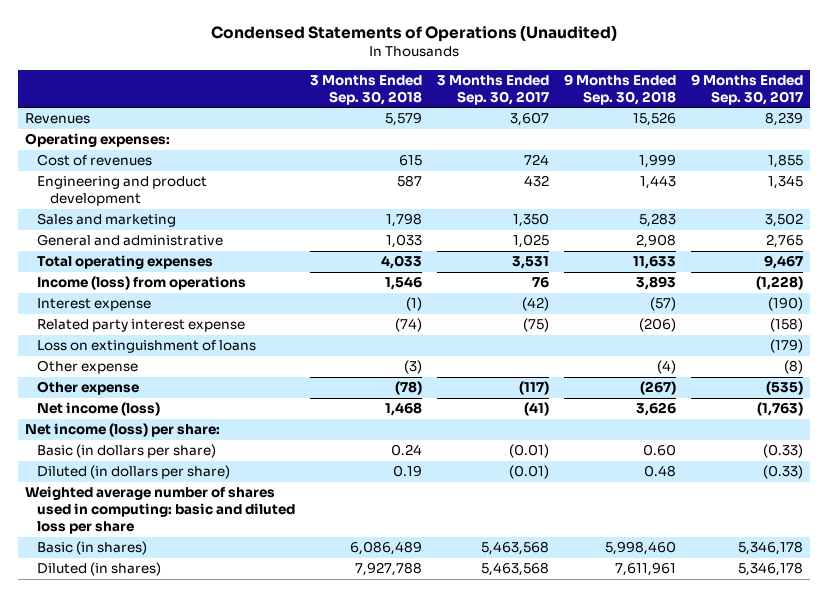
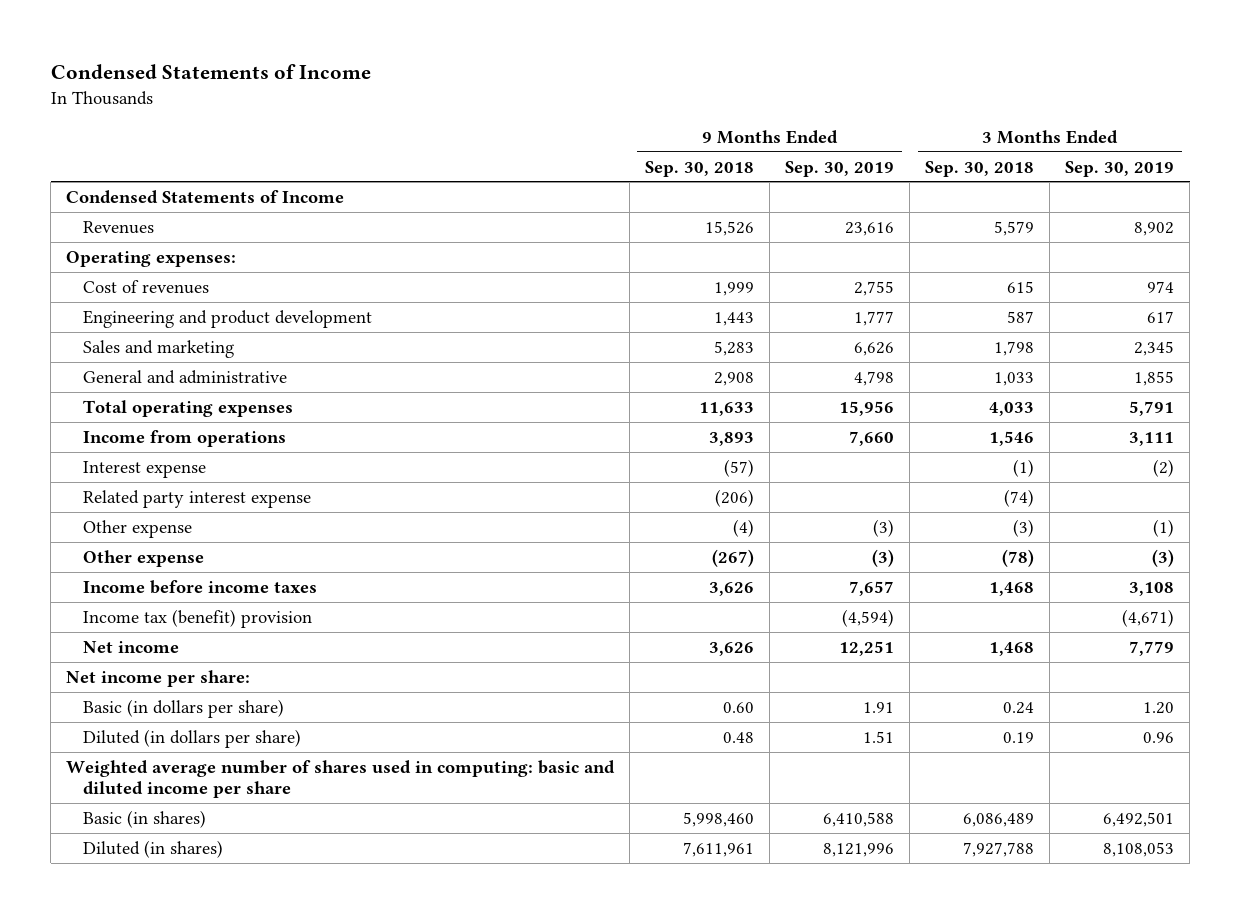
[210,25,617,43] Condensed Statements of Operations (Unaudited) -> [50,64,371,80] Condensed Statements of Income
[437,74,550,105] 3 Months Ended Sep. 30, 2017 -> none
[690,73,803,105] 9 Months Ended Sep. 30, 2017 -> none
none -> [785,160,895,177] Sep. 30, 2019
none -> [1065,160,1175,177] Sep. 30, 2019
none -> [66,189,345,204] Condensed Statements of Income
[37,276,247,291] Income (loss) from operations -> [83,429,287,447] Income from operations
[37,340,257,354] Loss on extinguishment of loans -> none
none -> [83,579,318,594] Income before income taxes
none -> [83,608,313,628] Income tax (benefit) provision
[37,402,161,417] Net income (loss) -> [83,640,180,653] Net income
[25,423,221,438] Net income (loss) per share: -> [66,669,251,687] Net income per share:
[25,486,296,535] Weighted average number of shares used in computing: basic and diluted loss per share -> [66,759,616,799] Weighted average number of shares used in computing: basic and diluted income per share

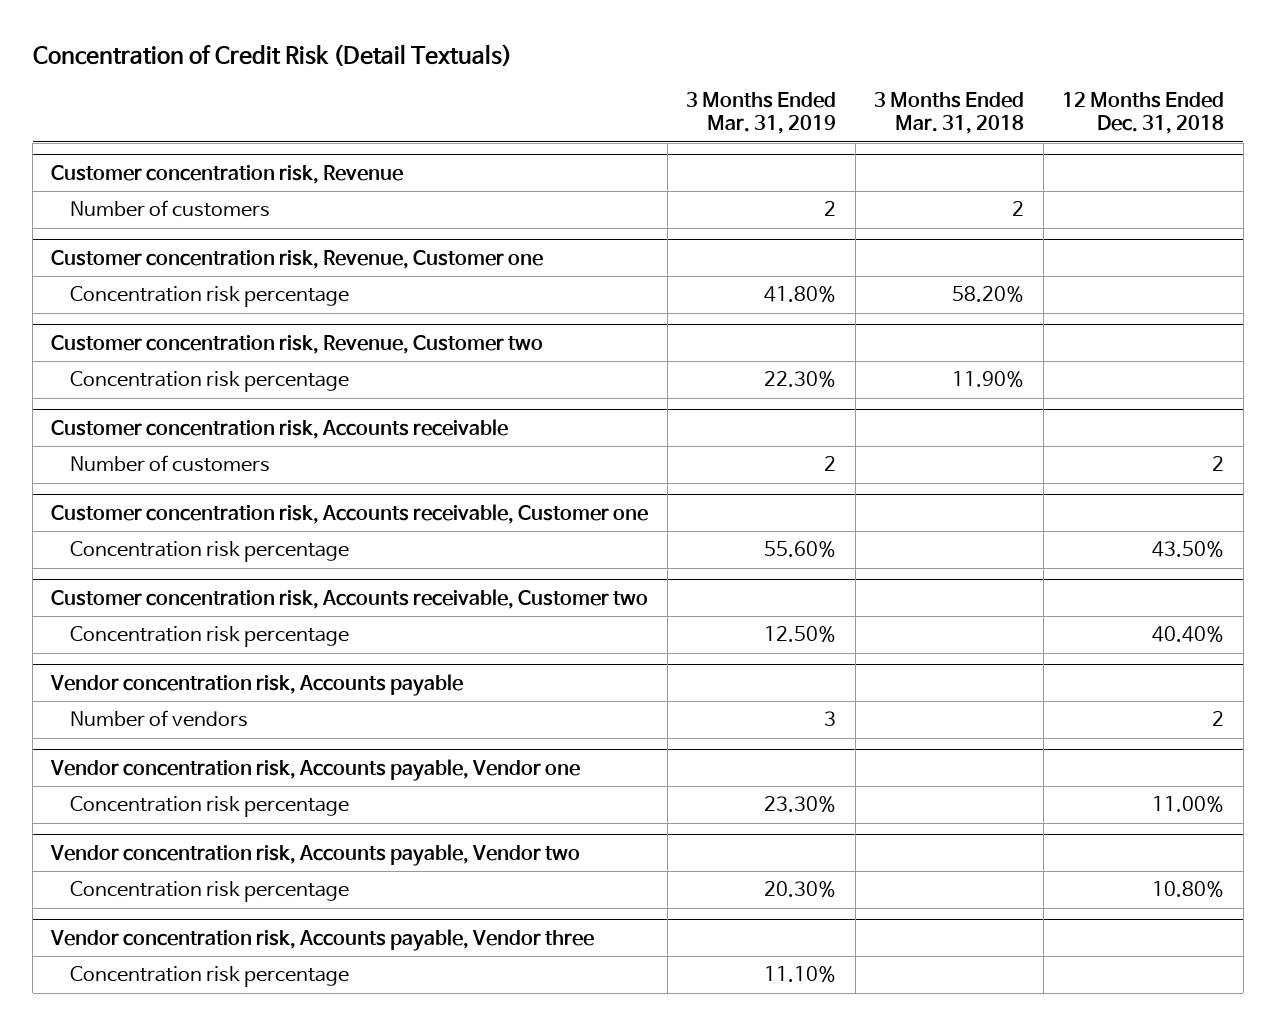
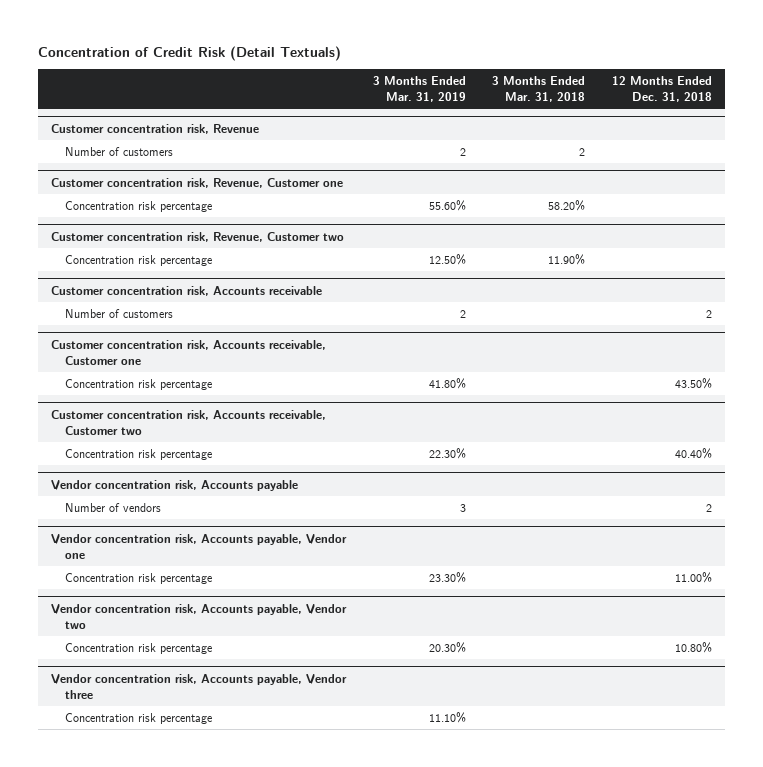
[764,286,837,303] 41.80% -> [428,199,466,211] 55.60%
[764,371,837,388] 22.30% -> [428,253,466,265] 12.50%
[764,541,837,558] 55.60% -> [428,377,466,389] 41.80%
[764,626,837,643] 12.50% -> [428,447,466,459] 22.30%

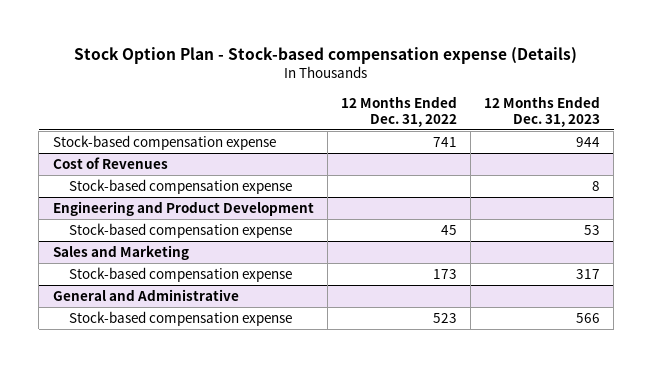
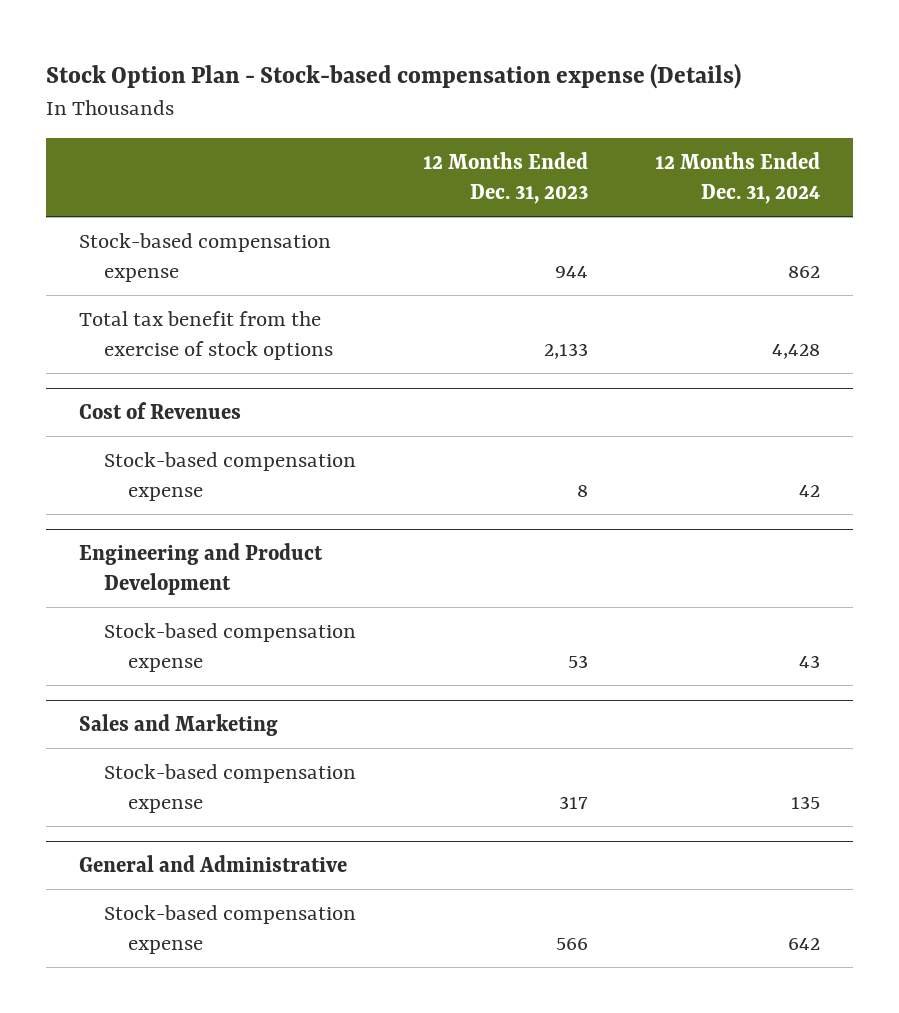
[340,95,457,128] 12 Months Ended Dec. 31, 2022 -> none
none -> [654,151,820,205] 12 Months Ended Dec. 31, 2024
none -> [79,310,333,360] Total tax benefit from the exercise of stock options

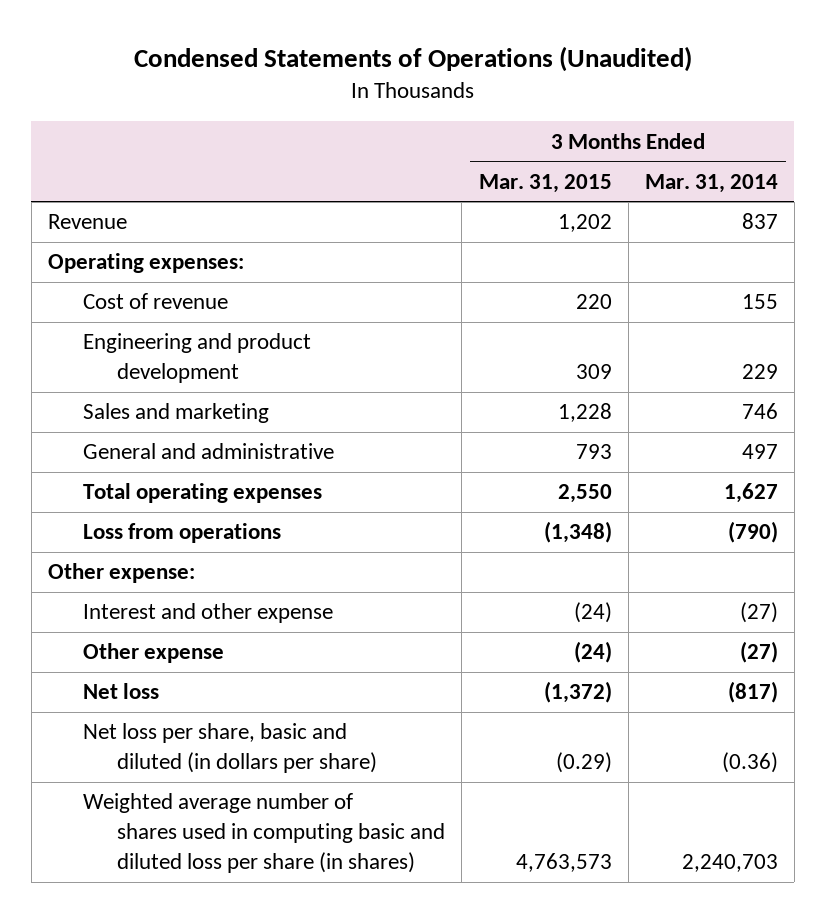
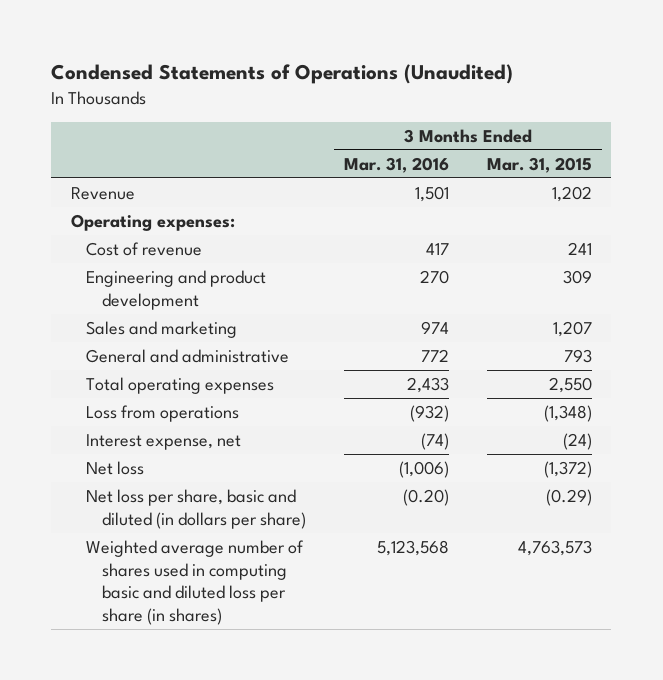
[644,173,778,193] Mar. 31, 2014 -> none
none -> [343,156,449,173] Mar. 31, 2016
[575,294,612,310] 220 -> [568,241,593,255] 241
[557,403,612,423] 1,228 -> [553,320,593,337] 1,207
[47,563,195,584] Other expense: -> none
[82,603,333,624] Interest and other expense -> none
[82,643,224,664] Other expense -> none
none -> [86,433,242,450] Interest expense, net

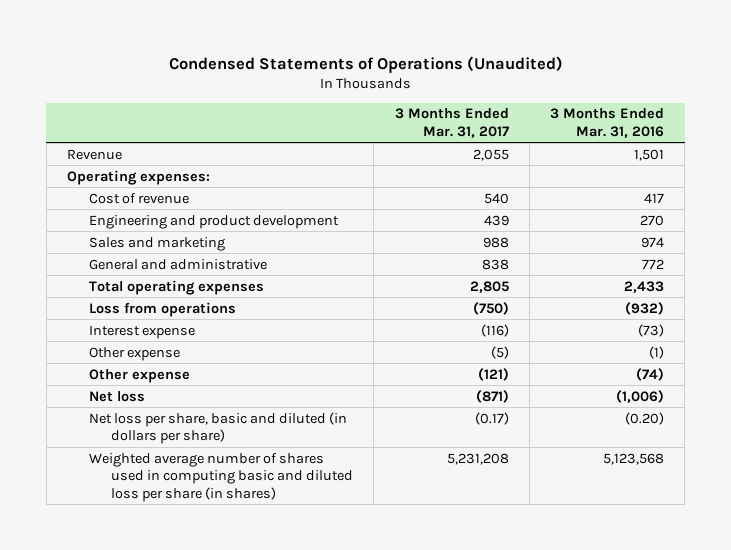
[487,156,593,173] Mar. 31, 2015 -> none
none -> [394,108,509,138] 3 Months Ended Mar. 31, 2017
[86,433,242,450] Interest expense, net -> [89,324,196,339] Interest expense
[420,432,449,450] (74) -> [638,323,665,337] (73)
none -> [89,346,181,361] Other expense
none -> [89,368,191,383] Other expense

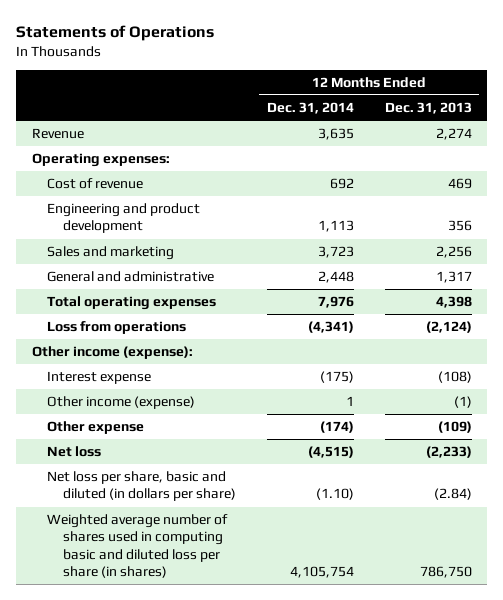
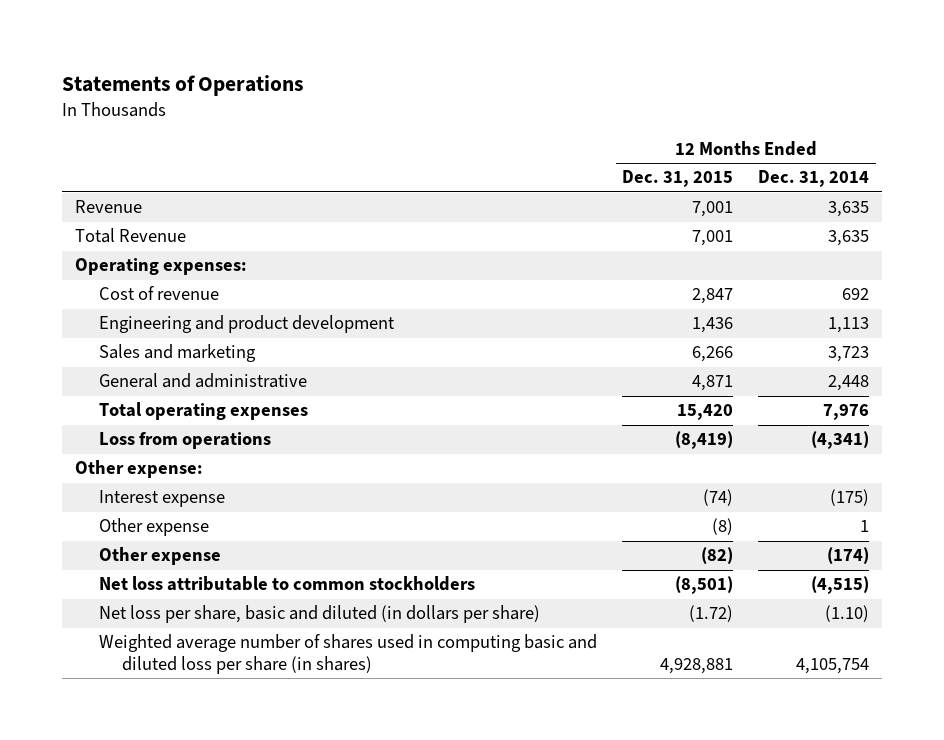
[384,102,472,115] Dec. 31, 2013 -> none
none -> [621,170,733,188] Dec. 31, 2015
none -> [74,228,186,244] Total Revenue
[31,346,193,360] Other income (expense): -> [74,460,203,479] Other expense:
[47,396,196,410] Other income (expense) -> [98,518,209,537] Other expense
[47,446,102,458] Net loss -> [98,576,475,592] Net loss attributable to common stockholders

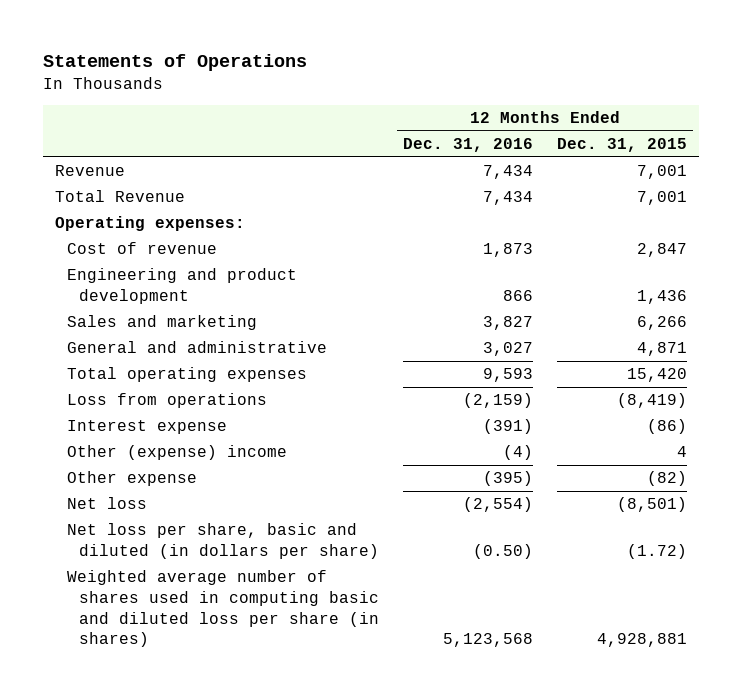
[758,170,870,188] Dec. 31, 2014 -> none
none -> [402,138,533,153] Dec. 31, 2016
[74,460,203,479] Other expense: -> none
[702,489,733,507] (74) -> [646,419,687,435] (86)
[98,518,209,537] Other expense -> [66,445,287,461] Other (expense) income
[711,518,733,536] (8) -> [676,446,687,458] 4
[98,576,475,592] Net loss attributable to common stockholders -> [66,497,147,510] Net loss

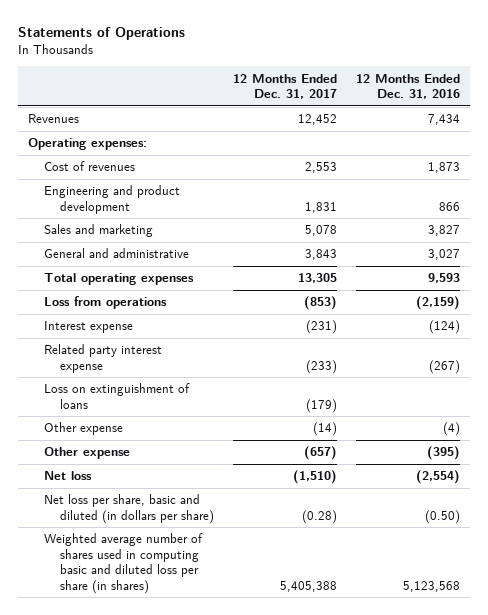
[556,138,687,153] Dec. 31, 2015 -> none
none -> [232,73,337,100] 12 Months Ended Dec. 31, 2017
[54,190,185,203] Total Revenue -> none
[54,165,125,177] Revenue -> [27,114,79,124] Revenues
[66,242,217,255] Cost of revenue -> [43,161,135,172] Cost of revenues
[482,419,533,435] (391) -> [429,320,461,335] (124)
none -> [43,344,162,373] Related party interest expense
none -> [43,383,190,409] Loss on extinguishment of loans
[66,445,287,461] Other (expense) income -> [43,422,123,436] Other expense

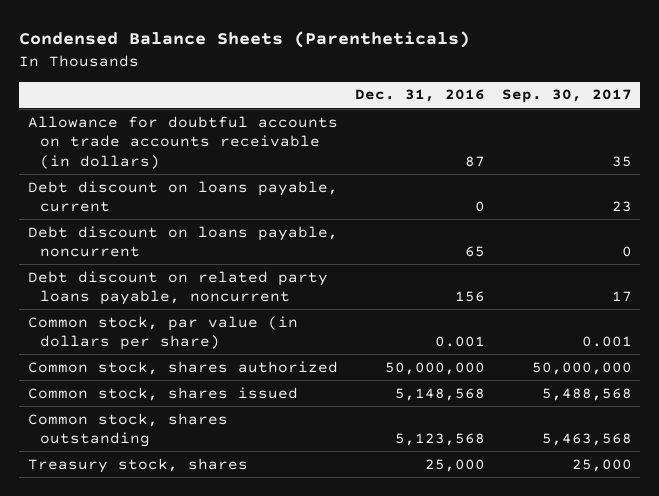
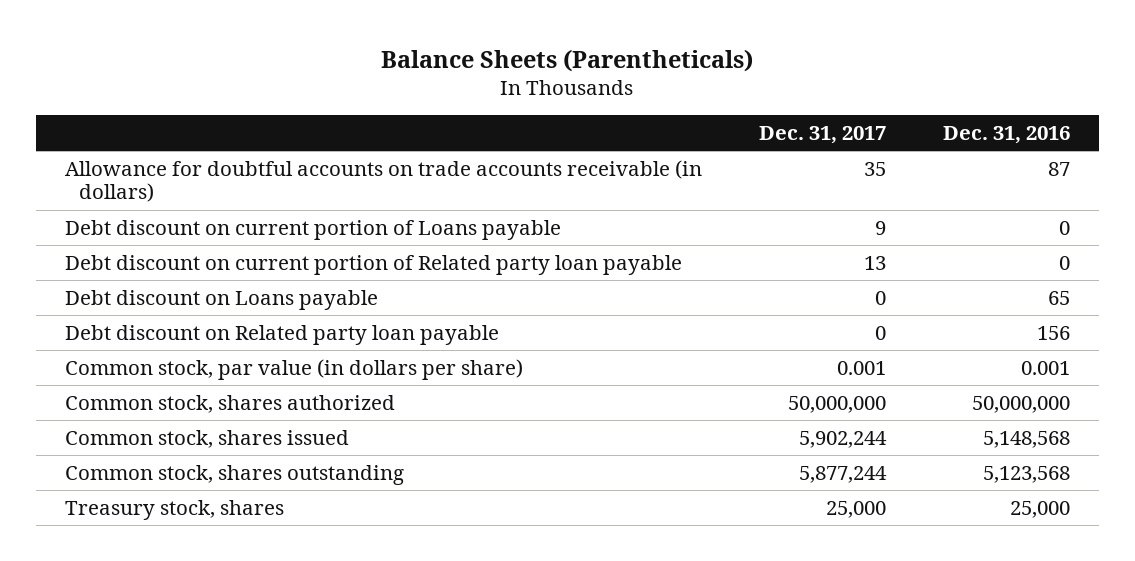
[19,31,471,49] Condensed Balance Sheets (Parentheticals) -> [381,48,754,72] Balance Sheets (Parentheticals)
[501,89,632,104] Sep. 30, 2017 -> none
none -> [758,126,886,145] Dec. 31, 2017
[27,180,338,213] Debt discount on loans payable, current -> [64,219,561,240] Debt discount on current portion of Loans payable
none -> [64,254,682,275] Debt discount on current portion of Related party loan payable
[27,225,338,258] Debt discount on loans payable, noncurrent -> [64,289,378,310] Debt discount on Loans payable
[27,270,328,306] Debt discount on related party loans payable, noncurrent -> [64,324,499,345] Debt discount on Related party loan payable

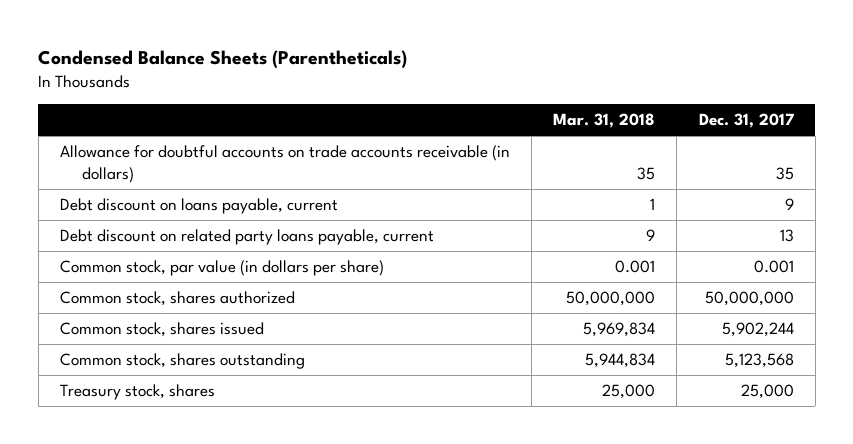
[381,48,754,72] Balance Sheets (Parentheticals) -> [38,50,408,70] Condensed Balance Sheets (Parentheticals)
[943,126,1071,145] Dec. 31, 2016 -> none
none -> [553,113,656,129] Mar. 31, 2018
[64,289,378,310] Debt discount on Loans payable -> none
[64,324,499,345] Debt discount on Related party loan payable -> none
[64,219,561,240] Debt discount on current portion of Loans payable -> [59,198,338,215] Debt discount on loans payable, current
[64,254,682,275] Debt discount on current portion of Related party loan payable -> [59,229,434,246] Debt discount on related party loans payable, current
[798,465,887,483] 5,877,244 -> [724,353,794,369] 5,123,568

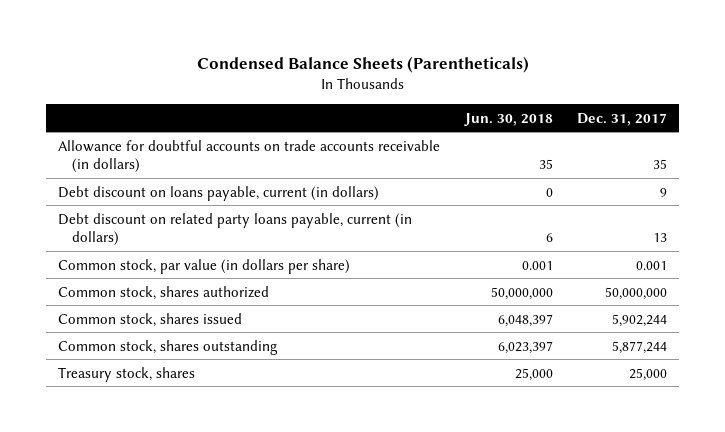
[553,113,656,129] Mar. 31, 2018 -> none
none -> [463,112,553,126] Jun. 30, 2018
[59,198,338,215] Debt discount on loans payable, current -> [58,185,380,201] Debt discount on loans payable, current (in dollars)
[59,229,434,246] Debt discount on related party loans payable, current -> [58,212,413,247] Debt discount on related party loans payable, current (in dollars)
[724,353,794,369] 5,123,568 -> [612,340,668,354] 5,877,244

